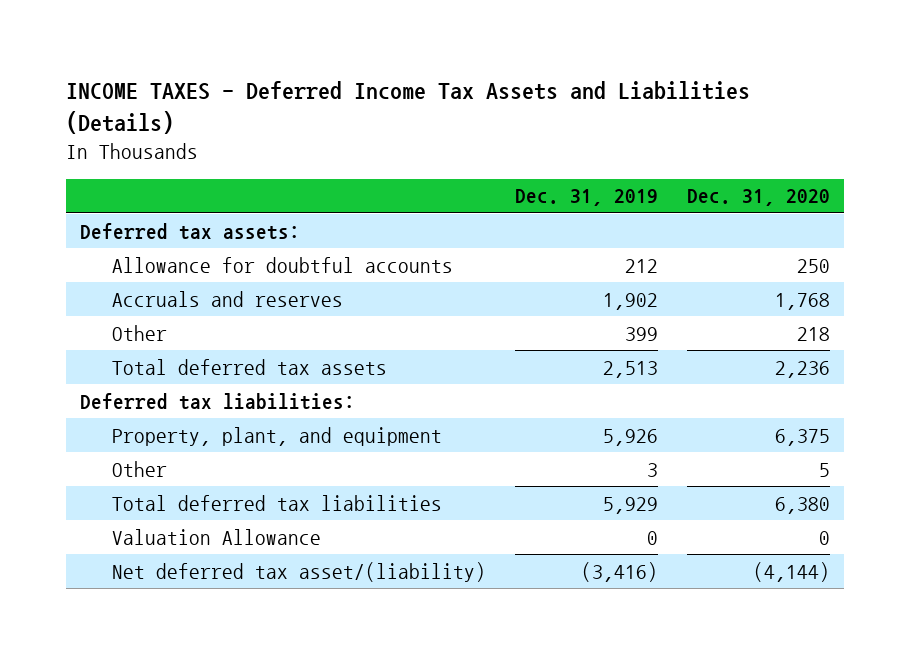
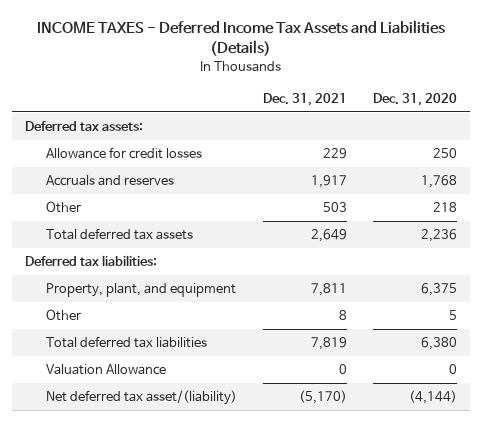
[515,189,659,207] Dec. 31, 2019 -> none
none -> [263,93,348,107] Dec. 31, 2021
[112,256,454,273] Allowance for doubtful accounts -> [45,147,202,160] Allowance for credit losses

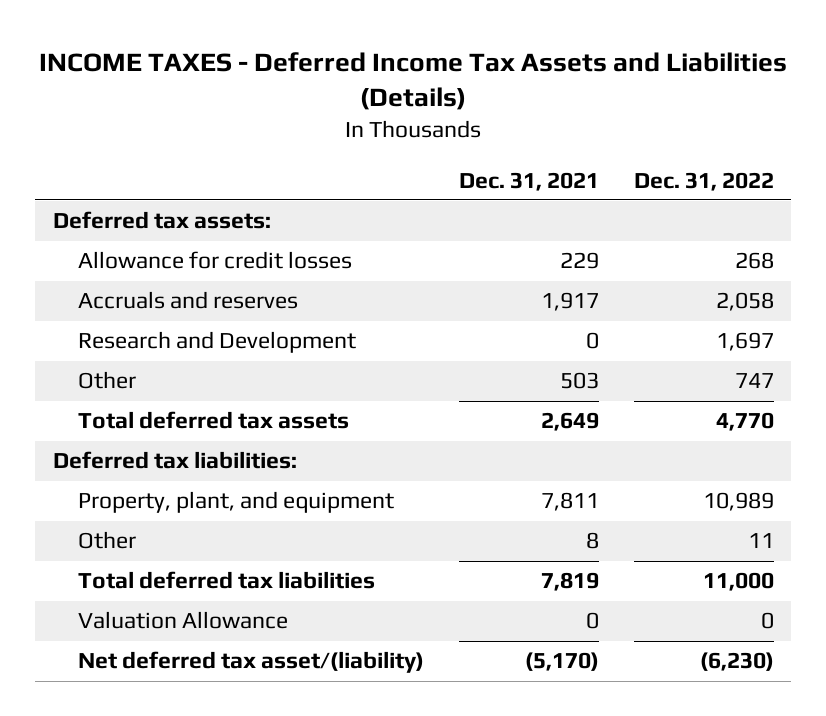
[373,93,458,107] Dec. 31, 2020 -> none
none -> [633,171,774,191] Dec. 31, 2022
none -> [77,331,356,354] Research and Development

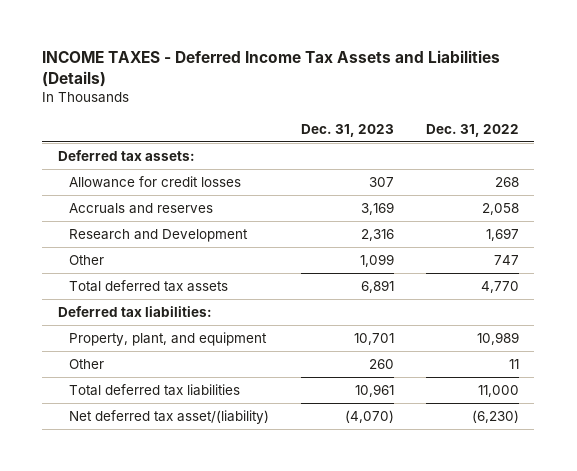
[458,171,599,191] Dec. 31, 2021 -> none
none -> [300,123,394,137] Dec. 31, 2023
[77,611,288,630] Valuation Allowance -> none

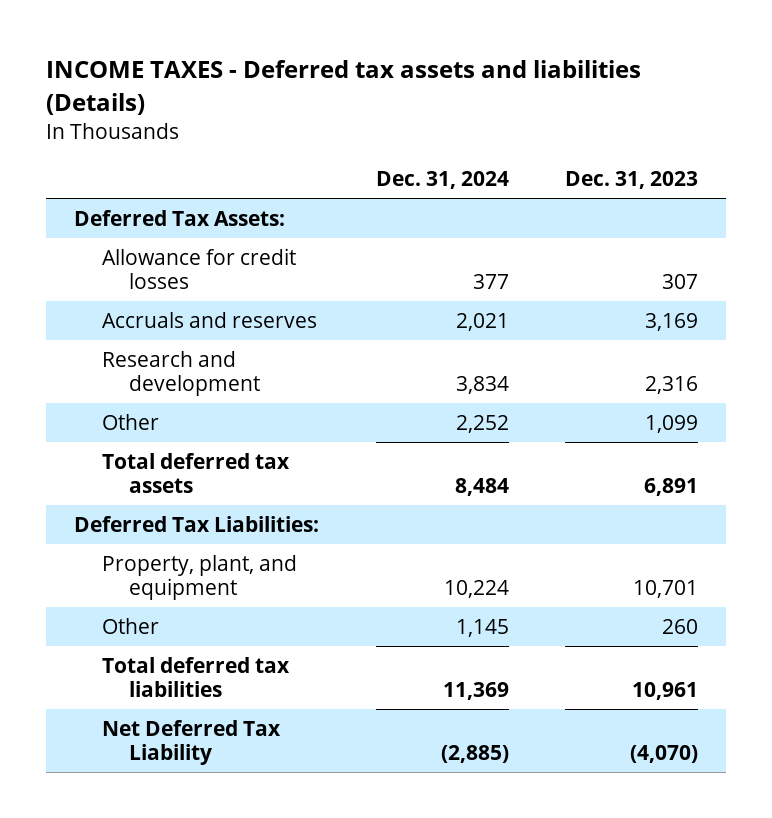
[42,50,501,88] INCOME TAXES - Deferred Income Tax Assets and Liabilities (Details) -> [46,60,642,115] INCOME TAXES - Deferred tax assets and liabilities (Details)
[425,123,519,137] Dec. 31, 2022 -> none
none -> [375,171,509,190] Dec. 31, 2024
[58,150,196,162] Deferred tax assets: -> [74,209,286,226] Deferred Tax Assets:
[69,229,249,243] Research and Development -> [101,350,261,396] Research and development
[58,306,213,318] Deferred tax liabilities: -> [74,515,320,532] Deferred Tax Liabilities:
[69,410,270,425] Net deferred tax asset/(liability) -> [101,719,281,765] Net Deferred Tax Liability

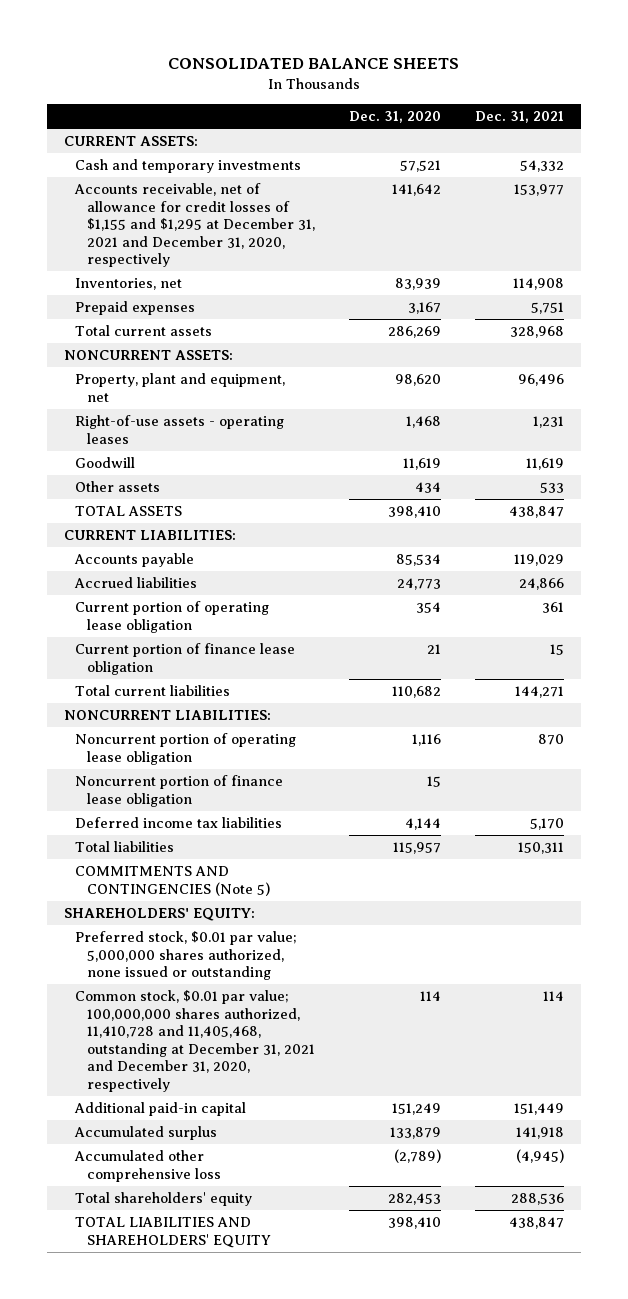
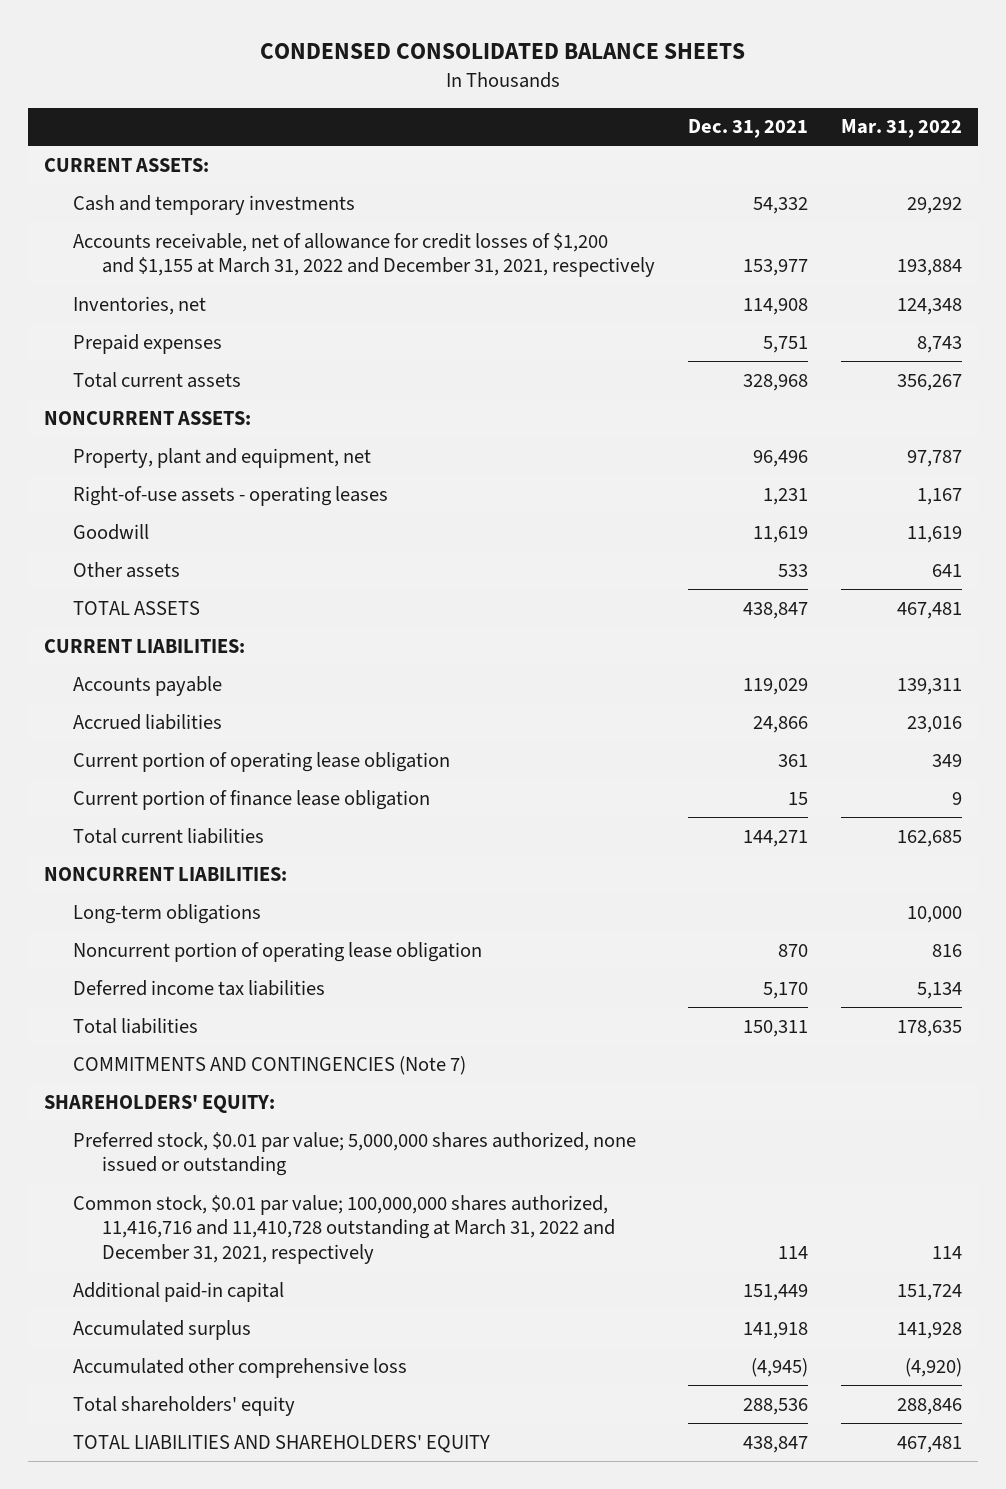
[167,58,459,70] CONSOLIDATED BALANCE SHEETS -> [259,43,745,60] CONDENSED CONSOLIDATED BALANCE SHEETS
[349,111,442,124] Dec. 31, 2020 -> none
none -> [840,119,962,139] Mar. 31, 2022
[74,183,316,268] Accounts receivable, net of allowance for credit losses of $1,155 and $1,295 at December 31, 2021 and December 31, 2020, respectively -> [72,232,655,278] Accounts receivable, net of allowance for credit losses of $1,200 and $1,155 at March 31, 2022 and December 31, 2021, respectively
none -> [72,903,261,924] Long-term obligations
[75,775,284,807] Noncurrent portion of finance lease obligation -> none
[75,866,271,896] COMMITMENTS AND CONTINGENCIES (Note 5) -> [72,1055,466,1075] COMMITMENTS AND CONTINGENCIES (Note 7)
[75,990,316,1092] Common stock, $0.01 par value; 100,000,000 shares authorized, 11,410,728 and 11,405,468, outstanding at December 31, 2021 and December 31, 2020, respectively -> [72,1194,615,1265] Common stock, $0.01 par value; 100,000,000 shares authorized, 11,416,716 and 11,410,728 outstanding at March 31, 2022 and December 31, 2021, respectively

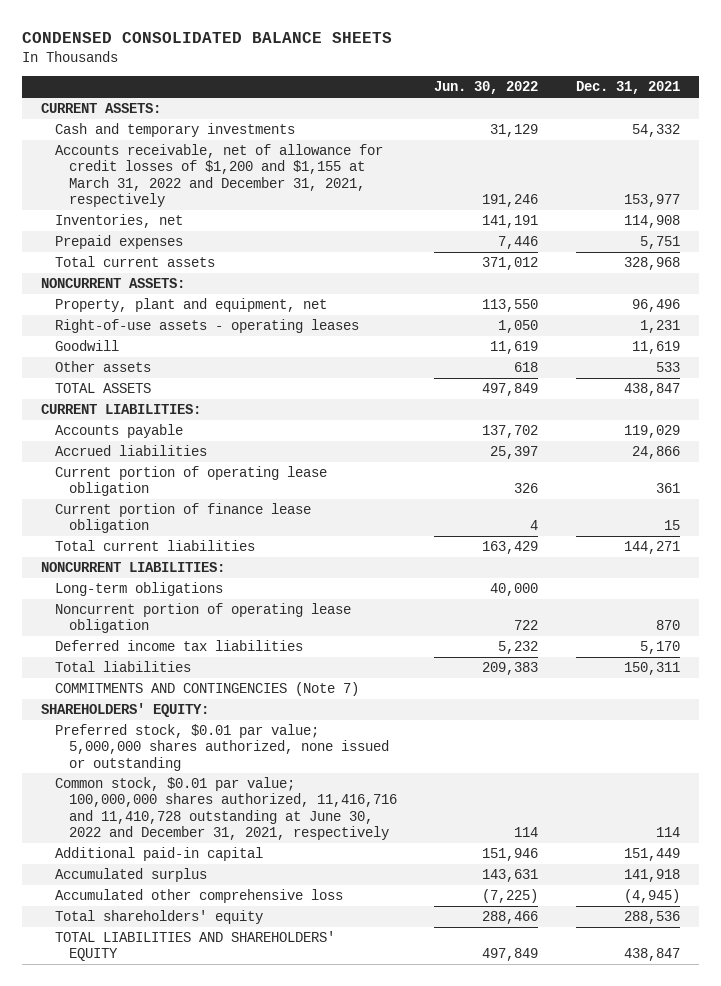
[840,119,962,139] Mar. 31, 2022 -> none
none -> [434,81,539,95] Jun. 30, 2022
[72,1194,615,1265] Common stock, $0.01 par value; 100,000,000 shares authorized, 11,416,716 and 11,410,728 outstanding at March 31, 2022 and December 31, 2021, respectively -> [54,777,397,840] Common stock, $0.01 par value; 100,000,000 shares authorized, 11,416,716 and 11,410,728 outstanding at June 30, 2022 and December 31, 2021, respectively

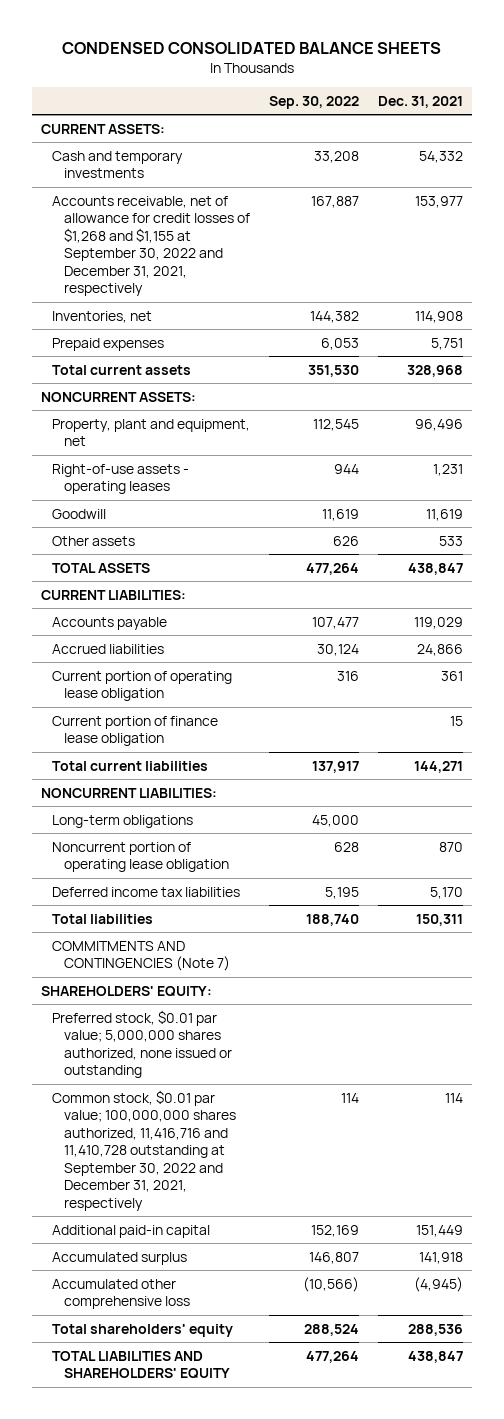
[434,81,539,95] Jun. 30, 2022 -> none
none -> [268,95,359,109] Sep. 30, 2022
[54,144,383,207] Accounts receivable, net of allowance for credit losses of $1,200 and $1,155 at March 31, 2022 and December 31, 2021, respectively -> [52,195,250,297] Accounts receivable, net of allowance for credit losses of $1,268 and $1,155 at September 30, 2022 and December 31, 2021, respectively
[54,777,397,840] Common stock, $0.01 par value; 100,000,000 shares authorized, 11,416,716 and 11,410,728 outstanding at June 30, 2022 and December 31, 2021, respectively -> [52,1089,236,1211] Common stock, $0.01 par value; 100,000,000 shares authorized, 11,416,716 and 11,410,728 outstanding at September 30, 2022 and December 31, 2021, respectively

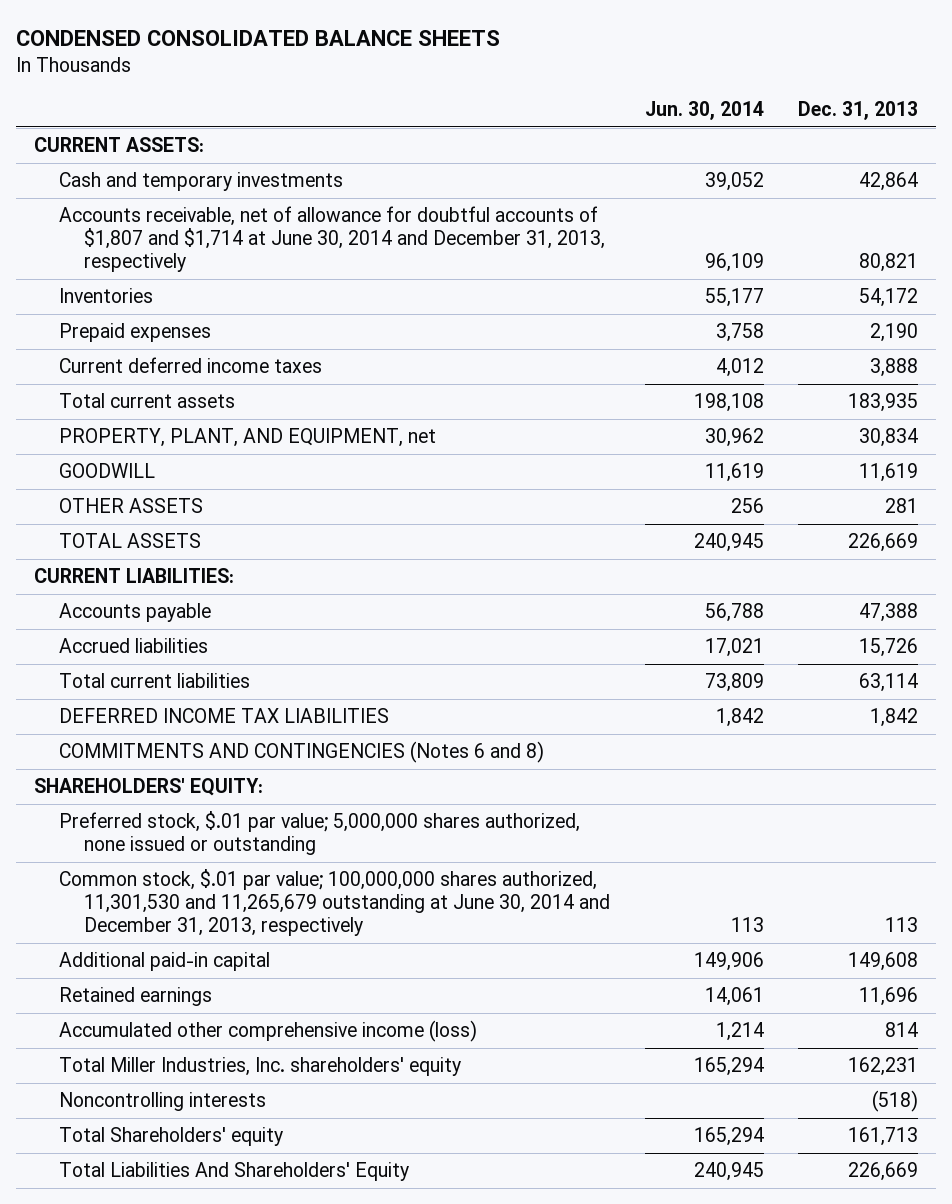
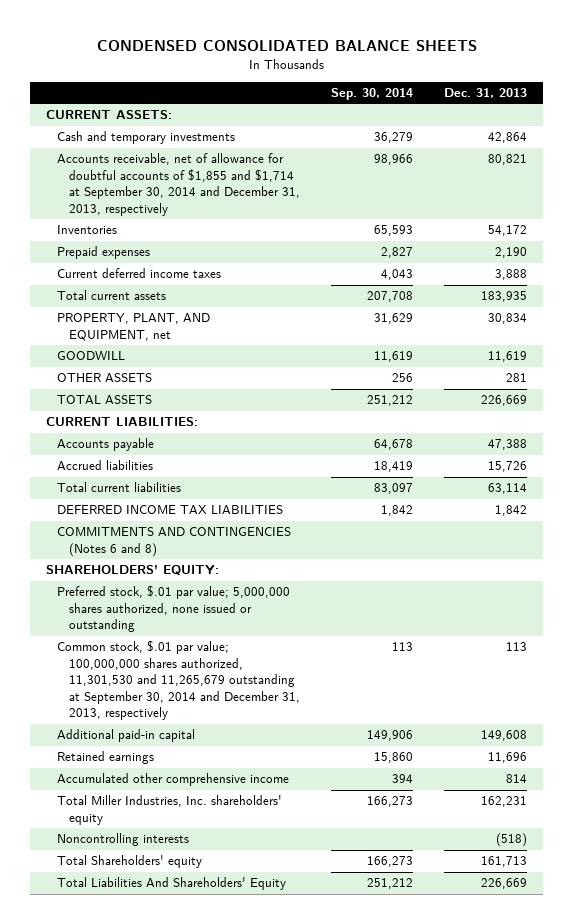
[644,101,764,121] Jun. 30, 2014 -> none
none -> [330,88,413,101] Sep. 30, 2014
[58,206,605,272] Accounts receivable, net of allowance for doubtful accounts of $1,807 and $1,714 at June 30, 2014 and December 31, 2013, respectively -> [57,153,300,216] Accounts receivable, net of allowance for doubtful accounts of $1,855 and $1,714 at September 30, 2014 and December 31, 2013, respectively
[58,869,610,936] Common stock, $.01 par value; 100,000,000 shares authorized, 11,301,530 and 11,265,679 outstanding at June 30, 2014 and December 31, 2013, respectively -> [57,640,300,721] Common stock, $.01 par value; 100,000,000 shares authorized, 11,301,530 and 11,265,679 outstanding at September 30, 2014 and December 31, 2013, respectively
[58,1020,477,1043] Accumulated other comprehensive income (loss) -> [57,773,290,787] Accumulated other comprehensive income

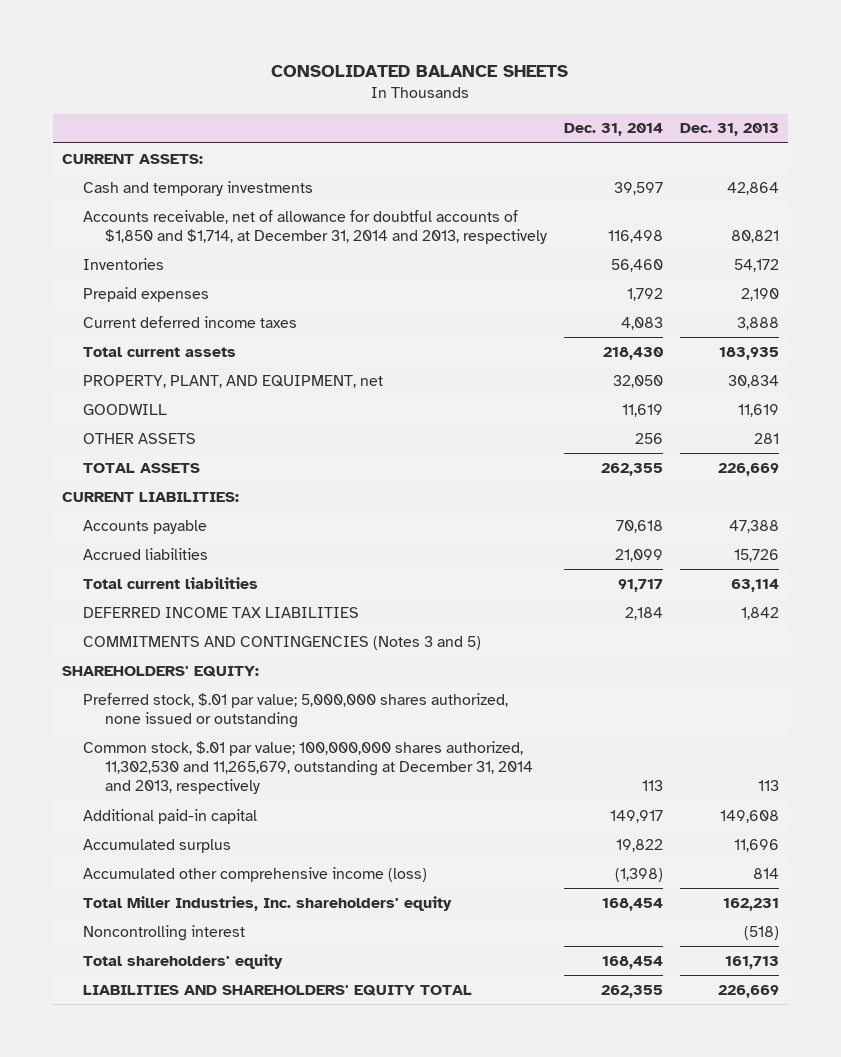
[96,39,477,51] CONDENSED CONSOLIDATED BALANCE SHEETS -> [271,65,569,78] CONSOLIDATED BALANCE SHEETS
[330,88,413,101] Sep. 30, 2014 -> none
none -> [564,123,664,137] Dec. 31, 2014
[57,153,300,216] Accounts receivable, net of allowance for doubtful accounts of $1,855 and $1,714 at September 30, 2014 and December 31, 2013, respectively -> [83,209,548,245] Accounts receivable, net of allowance for doubtful accounts of $1,850 and $1,714, at December 31, 2014 and 2013, respectively
[57,527,292,557] COMMITMENTS AND CONTINGENCIES (Notes 6 and 8) -> [83,635,482,650] COMMITMENTS AND CONTINGENCIES (Notes 3 and 5)
[57,640,300,721] Common stock, $.01 par value; 100,000,000 shares authorized, 11,301,530 and 11,265,679 outstanding at September 30, 2014 and December 31, 2013, respectively -> [83,740,534,795] Common stock, $.01 par value; 100,000,000 shares authorized, 11,302,530 and 11,265,679, outstanding at December 31, 2014 and 2013, respectively
[57,751,155,765] Retained earnings -> [83,838,232,853] Accumulated surplus
[57,773,290,787] Accumulated other comprehensive income -> [83,866,428,882] Accumulated other comprehensive income (loss)
[57,833,190,847] Noncontrolling interests -> [83,924,246,941] Noncontrolling interest
[57,855,203,869] Total Shareholders' equity -> [83,953,284,969] Total shareholders' equity
[57,877,287,891] Total Liabilities And Shareholders' Equity -> [83,984,473,996] LIABILITIES AND SHAREHOLDERS' EQUITY TOTAL

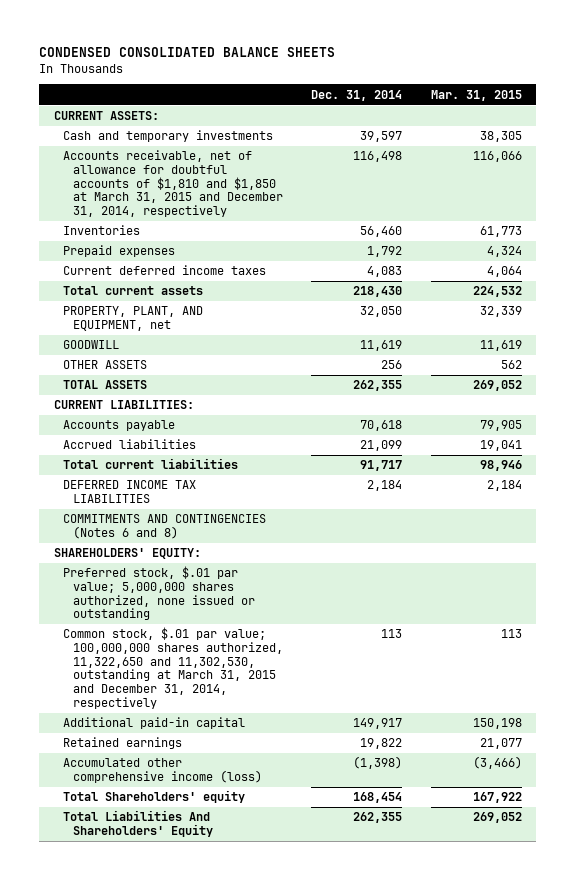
[271,65,569,78] CONSOLIDATED BALANCE SHEETS -> [39,47,336,58] CONDENSED CONSOLIDATED BALANCE SHEETS
[680,123,780,137] Dec. 31, 2013 -> none
none -> [430,89,522,101] Mar. 31, 2015
[83,209,548,245] Accounts receivable, net of allowance for doubtful accounts of $1,850 and $1,714, at December 31, 2014 and 2013, respectively -> [63,150,283,218] Accounts receivable, net of allowance for doubtful accounts of $1,810 and $1,850 at March 31, 2015 and December 31, 2014, respectively
[83,635,482,650] COMMITMENTS AND CONTINGENCIES (Notes 3 and 5) -> [63,514,267,540] COMMITMENTS AND CONTINGENCIES (Notes 6 and 8)
[83,740,534,795] Common stock, $.01 par value; 100,000,000 shares authorized, 11,302,530 and 11,265,679, outstanding at December 31, 2014 and 2013, respectively -> [63,627,283,709] Common stock, $.01 par value; 100,000,000 shares authorized, 11,322,650 and 11,302,530, outstanding at March 31, 2015 and December 31, 2014, respectively
[83,838,232,853] Accumulated surplus -> [63,737,183,750] Retained earnings
[83,924,246,941] Noncontrolling interest -> none
[83,953,284,969] Total shareholders' equity -> none
[83,895,453,911] Total Miller Industries, Inc. shareholders' equity -> [63,790,246,804] Total Shareholders' equity
[83,984,473,996] LIABILITIES AND SHAREHOLDERS' EQUITY TOTAL -> [63,810,213,838] Total Liabilities And Shareholders' Equity

